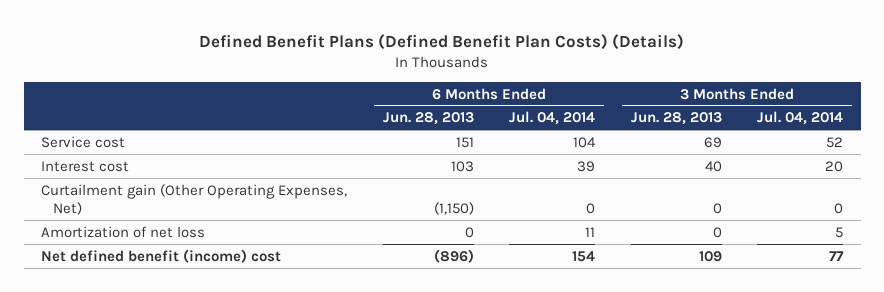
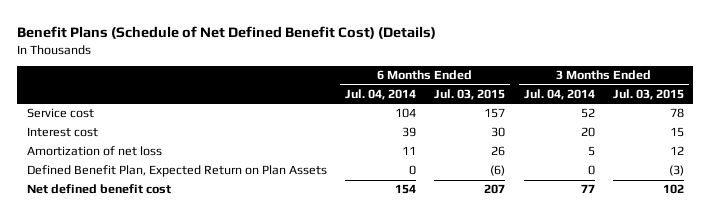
[199,33,685,50] Defined Benefit Plans (Defined Benefit Plan Costs) (Details) -> [17,25,437,39] Benefit Plans (Schedule of Net Defined Benefit Cost) (Details)
[382,112,474,126] Jun. 28, 2013 -> none
[630,112,722,126] Jun. 28, 2013 -> none
none -> [434,88,506,100] Jul. 03, 2015
none -> [613,88,685,100] Jul. 03, 2015
[41,183,348,216] Curtailment gain (Other Operating Expenses, Net) -> none
none -> [26,165,327,178] Defined Benefit Plan, Expected Return on Plan Assets
[41,248,282,263] Net defined benefit (income) cost -> [26,184,171,195] Net defined benefit cost

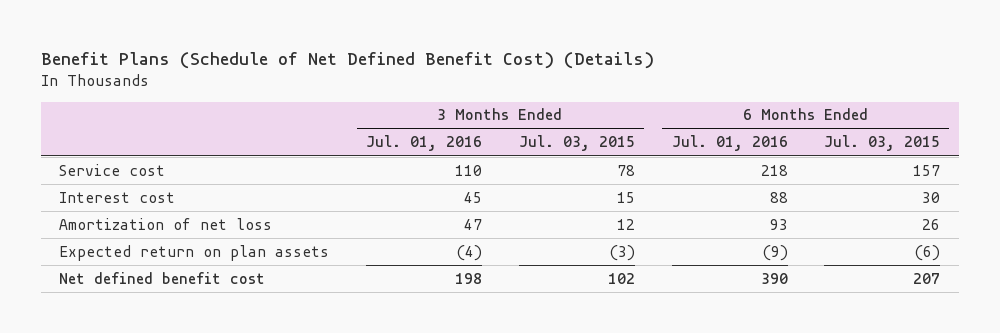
[345,88,417,100] Jul. 04, 2014 -> none
[523,88,595,100] Jul. 04, 2014 -> none
none -> [366,135,483,152] Jul. 01, 2016
none -> [671,135,788,152] Jul. 01, 2016
[26,165,327,178] Defined Benefit Plan, Expected Return on Plan Assets -> [59,244,330,261] Expected return on plan assets

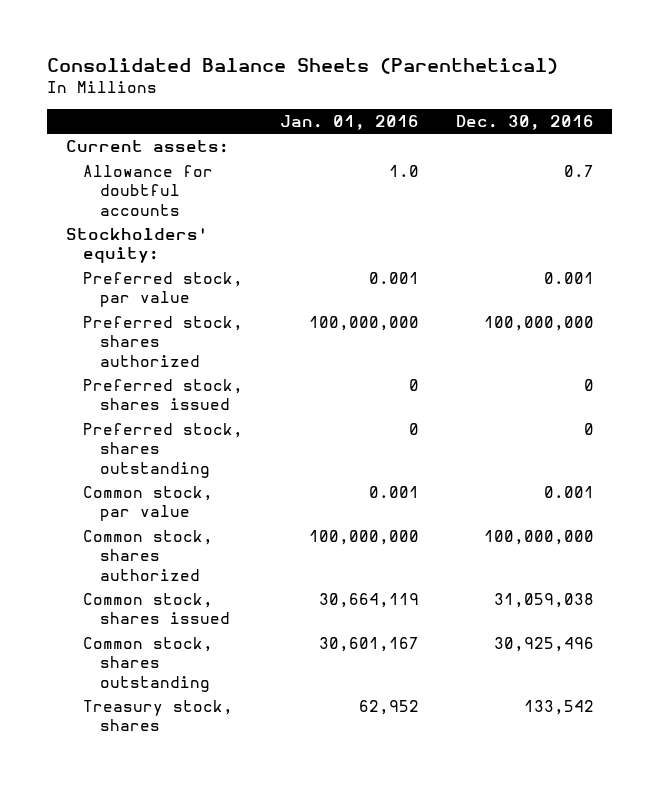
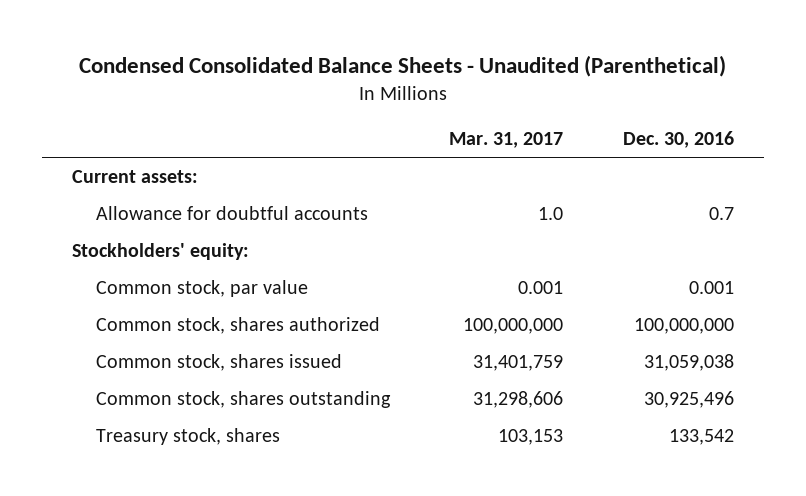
[47,57,559,74] Consolidated Balance Sheets (Parenthetical) -> [79,55,727,78] Condensed Consolidated Balance Sheets - Unaudited (Parenthetical)
[279,114,419,130] Jan. 01, 2016 -> none
none -> [449,132,564,149] Mar. 31, 2017
[83,272,244,308] Preferred stock, par value -> none
[83,316,244,367] Preferred stock, shares authorized -> none
[83,379,244,411] Preferred stock, shares issued -> none
[83,423,244,478] Preferred stock, shares outstanding -> none

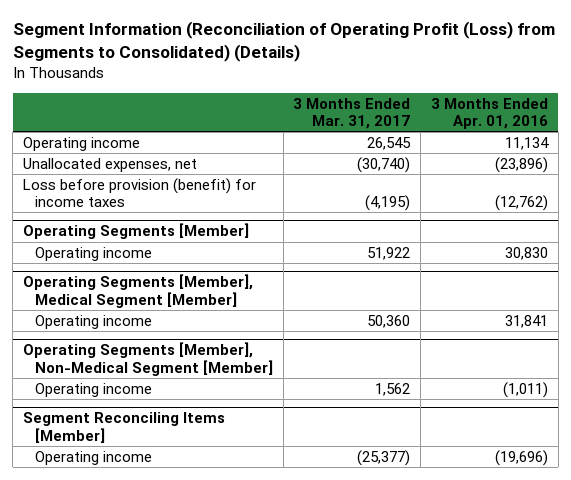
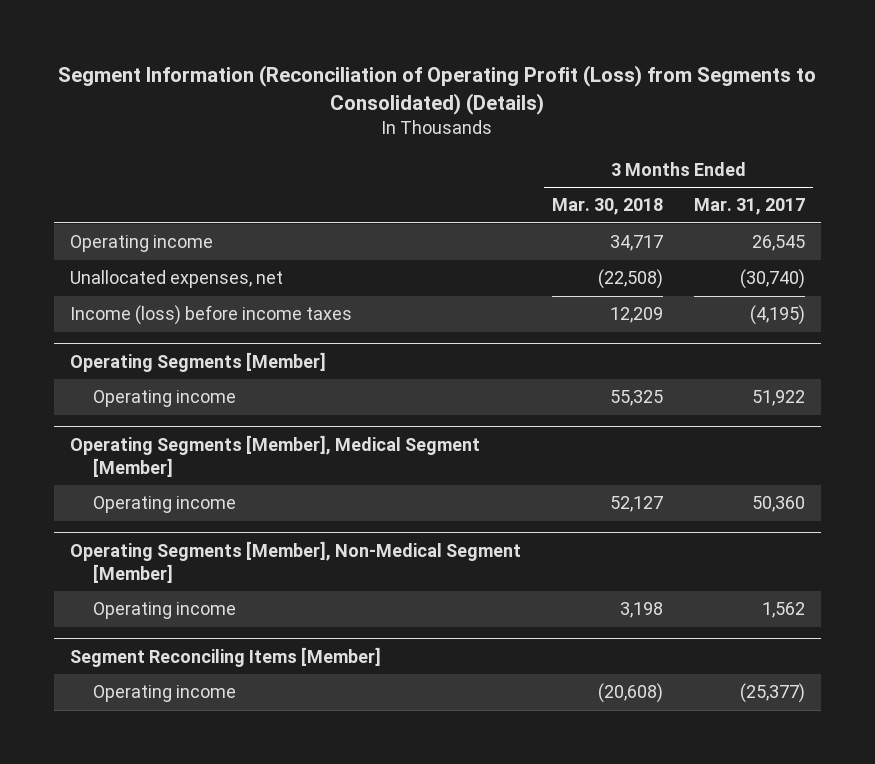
[430,97,548,130] 3 Months Ended Apr. 01, 2016 -> none
none -> [551,198,663,216] Mar. 30, 2018
[22,177,256,208] Loss before provision (benefit) for income taxes -> [69,305,352,326] Income (loss) before income taxes

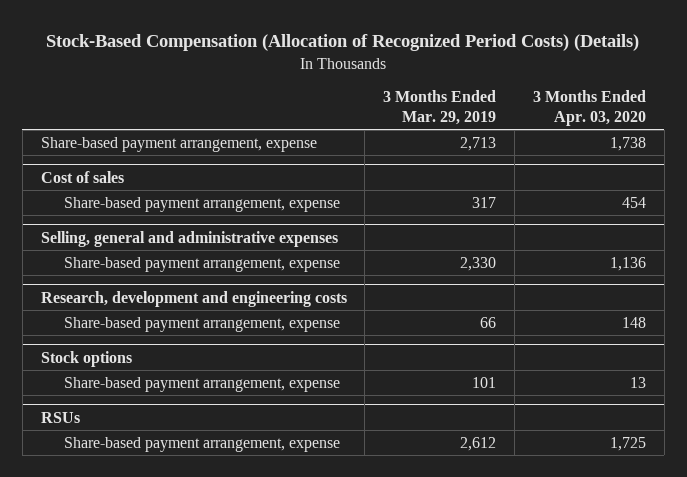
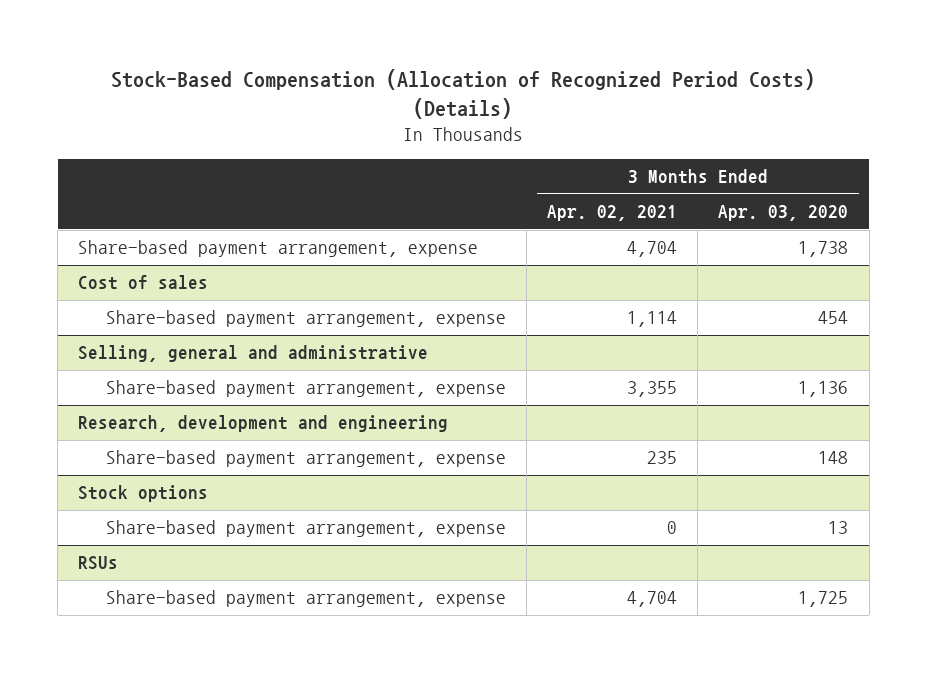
[383,90,497,126] 3 Months Ended Mar. 29, 2019 -> none
none -> [547,205,678,222] Apr. 02, 2021
[40,230,338,247] Selling, general and administrative expenses -> [78,345,429,363] Selling, general and administrative
[40,290,347,307] Research, development and engineering costs -> [78,415,449,433] Research, development and engineering

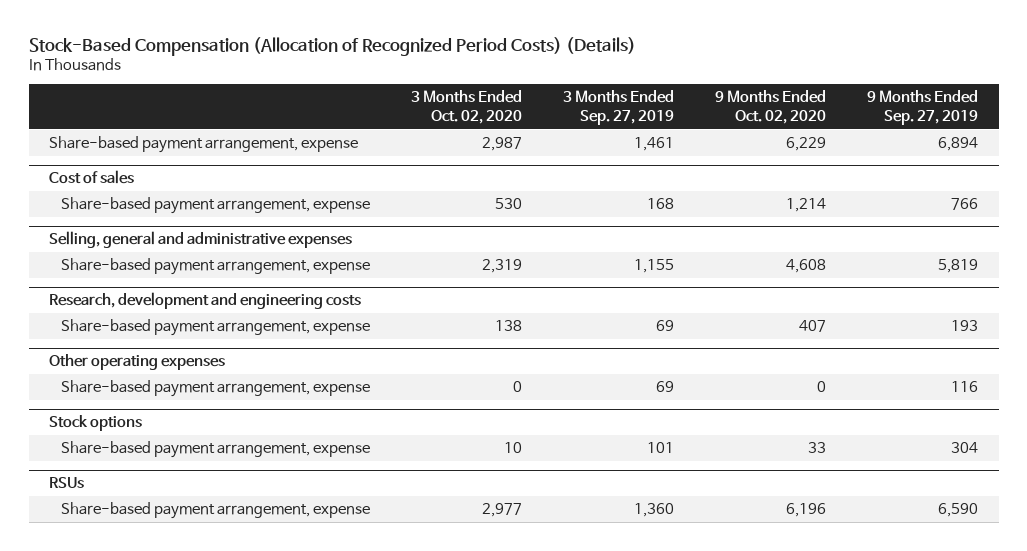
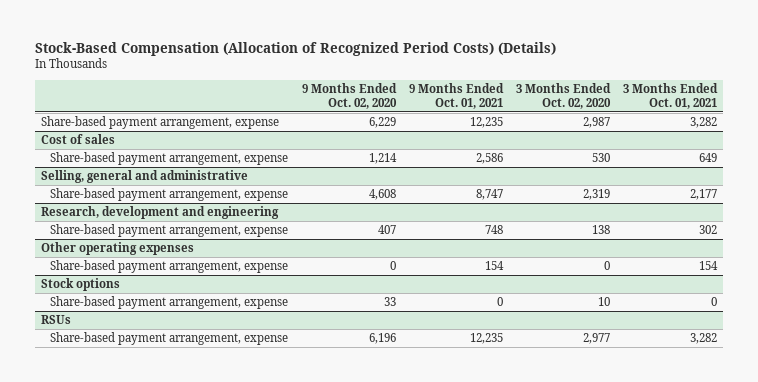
[563,90,675,125] 3 Months Ended Sep. 27, 2019 -> none
[867,90,979,125] 9 Months Ended Sep. 27, 2019 -> none
none -> [408,82,504,110] 9 Months Ended Oct. 01, 2021
none -> [622,82,718,110] 3 Months Ended Oct. 01, 2021
[49,231,353,249] Selling, general and administrative expenses -> [41,169,249,183] Selling, general and administrative
[49,292,362,310] Research, development and engineering costs -> [41,205,280,219] Research, development and engineering

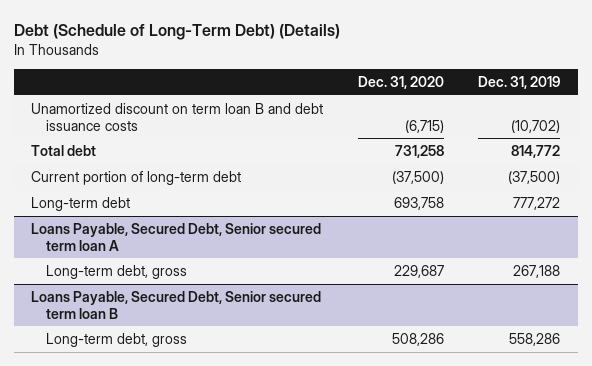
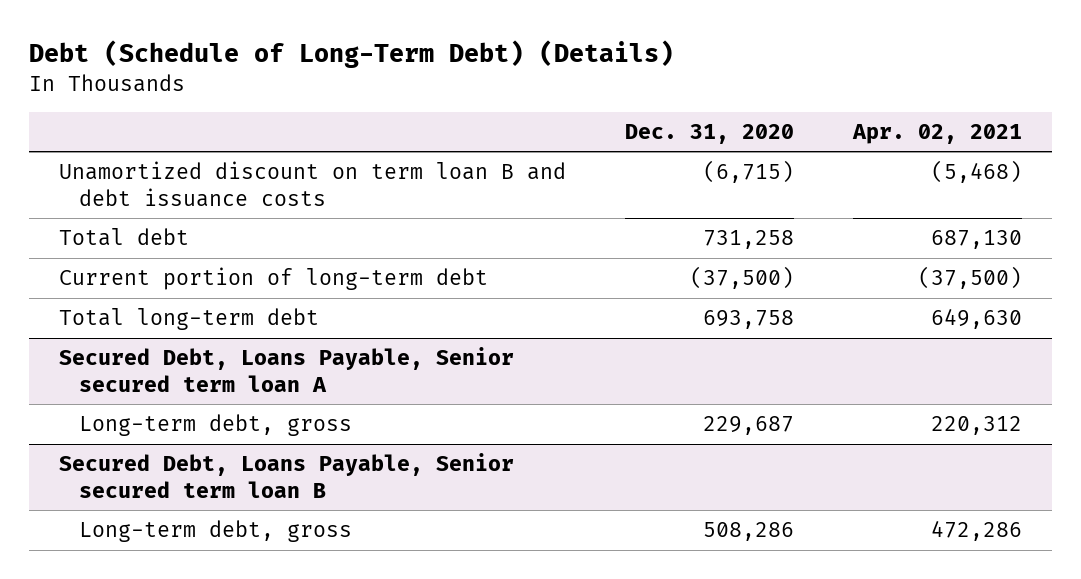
[478,75,561,89] Dec. 31, 2019 -> none
none -> [852,124,1023,145] Apr. 02, 2021
[31,197,131,212] Long-term debt -> [58,308,319,331] Total long-term debt
[31,223,322,251] Loans Payable, Secured Debt, Senior secured term loan A -> [58,347,514,393] Secured Debt, Loans Payable, Senior secured term loan A
[31,291,322,319] Loans Payable, Secured Debt, Senior secured term loan B -> [58,453,514,499] Secured Debt, Loans Payable, Senior secured term loan B

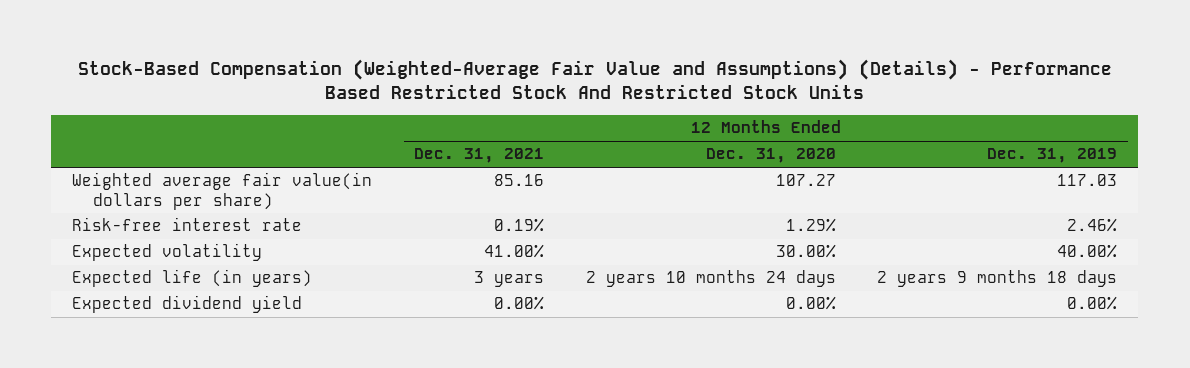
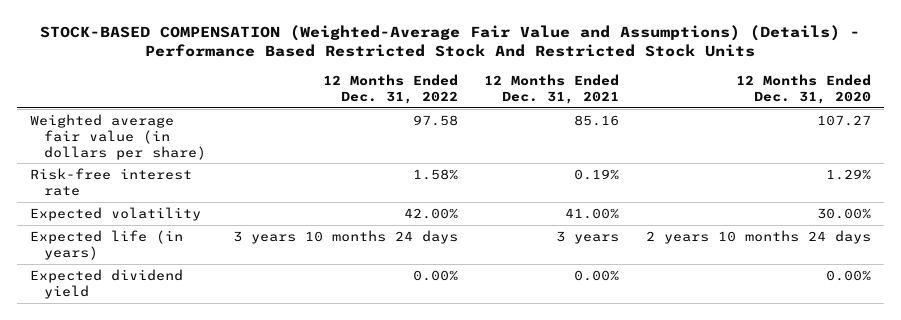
[77,59,1112,100] Stock-Based Compensation (Weighted-Average Fair Value and Assumptions) (Details) - Performance Based Restricted Stock And Restricted Stock Units -> [40,24,861,58] STOCK-BASED COMPENSATION (Weighted-Average Fair Value and Assumptions) (Details) - Performance Based Restricted Stock And Restricted Stock Units
[987,148,1118,164] Dec. 31, 2019 -> none
none -> [322,74,458,104] 12 Months Ended Dec. 31, 2022
[72,172,373,210] Weighted average fair value(in dollars per share) -> [29,113,207,160] Weighted average fair value (in dollars per share)

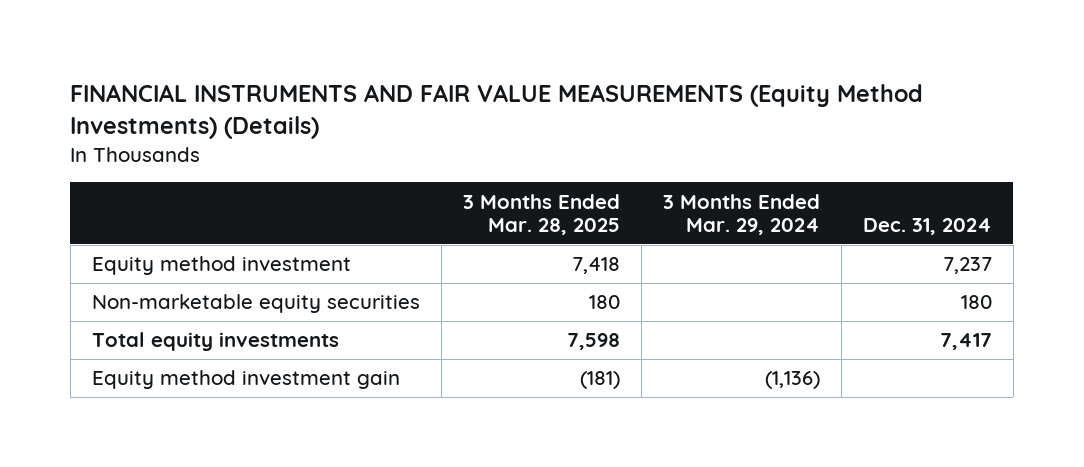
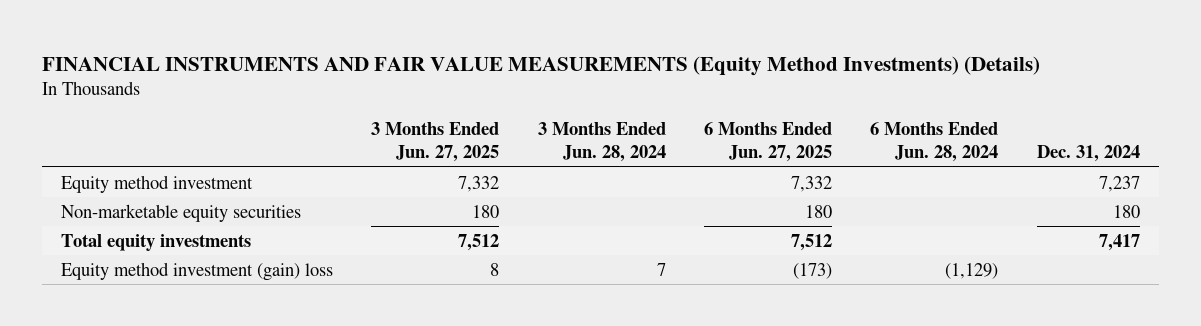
[462,193,620,236] 3 Months Ended Mar. 28, 2025 -> none
[662,193,820,236] 3 Months Ended Mar. 29, 2024 -> none
none -> [371,121,500,163] 3 Months Ended Jun. 27, 2025
none -> [537,121,666,163] 3 Months Ended Jun. 28, 2024
none -> [704,121,833,163] 6 Months Ended Jun. 27, 2025
none -> [870,121,999,163] 6 Months Ended Jun. 28, 2024
[91,370,400,390] Equity method investment gain -> [61,261,334,281] Equity method investment (gain) loss

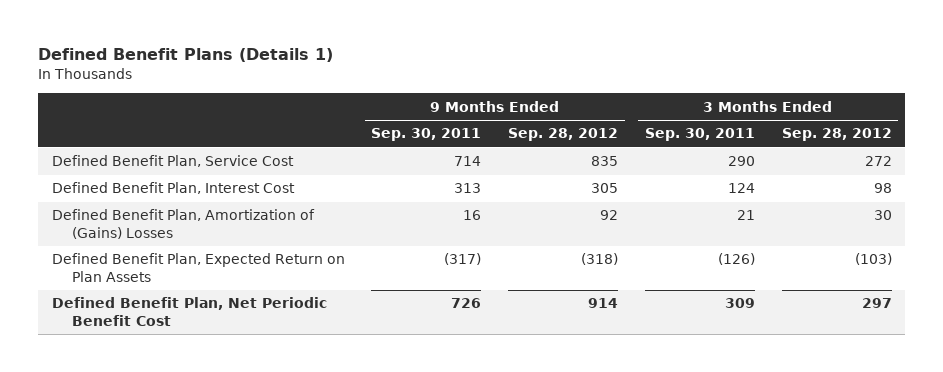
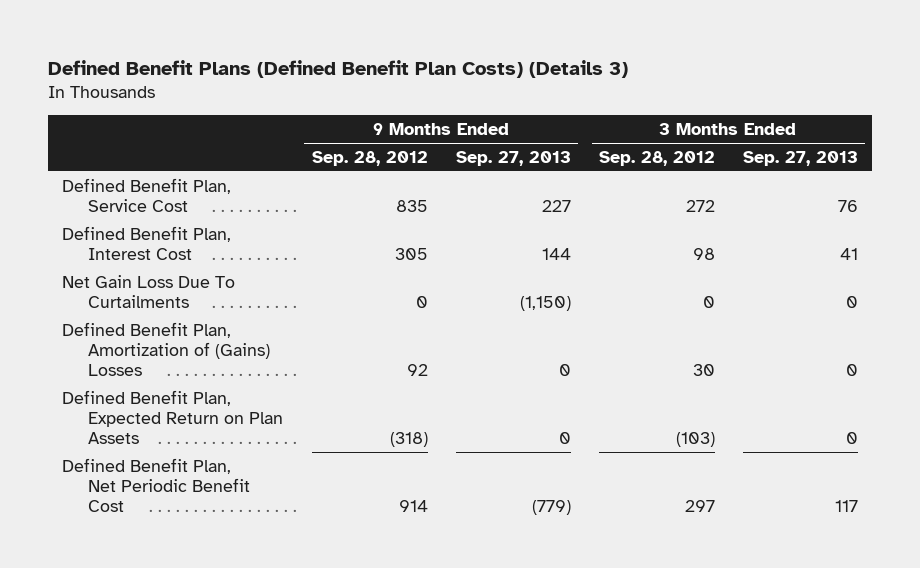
[38,48,334,63] Defined Benefit Plans (Details 1) -> [47,59,628,78] Defined Benefit Plans (Defined Benefit Plan Costs) (Details 3)
[371,128,482,142] Sep. 30, 2011 -> none
[644,128,755,142] Sep. 30, 2011 -> none
none -> [455,150,571,166] Sep. 27, 2013
none -> [742,150,858,166] Sep. 27, 2013
none -> [61,274,235,309] Net Gain Loss Due To Curtailments

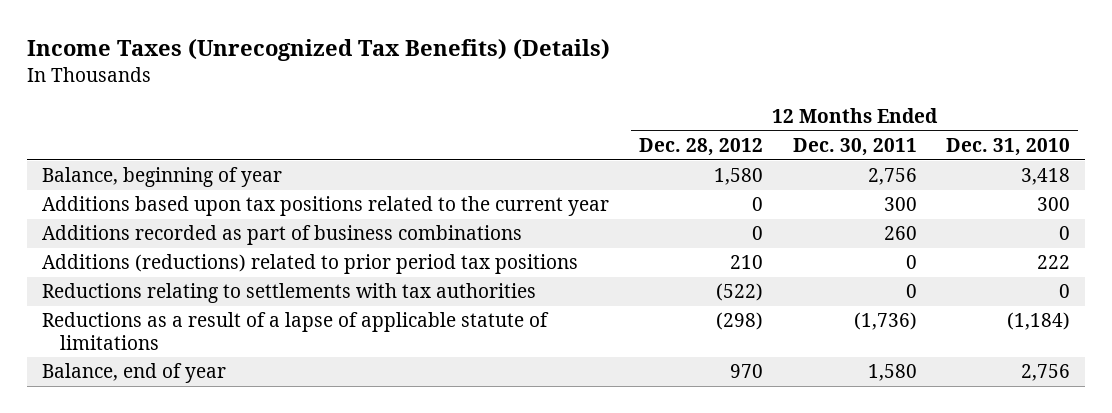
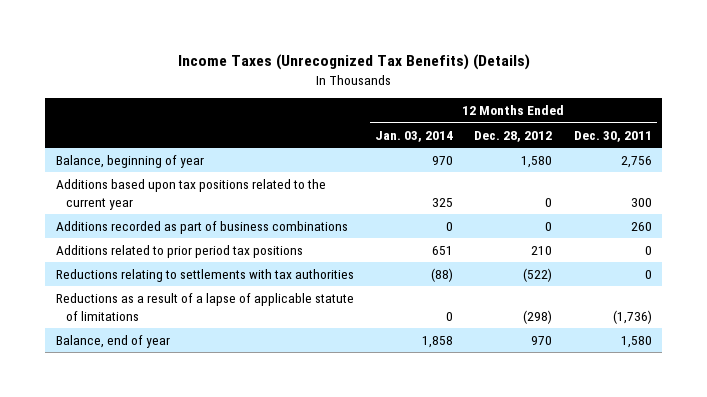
[946,138,1071,157] Dec. 31, 2010 -> none
none -> [375,130,454,142] Jan. 03, 2014
[41,254,578,275] Additions (reductions) related to prior period tax positions -> [55,245,303,259] Additions related to prior period tax positions

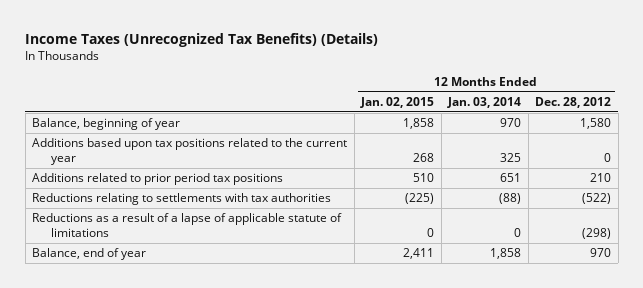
[573,130,652,142] Dec. 30, 2011 -> none
none -> [360,96,435,108] Jan. 02, 2015
[55,221,348,235] Additions recorded as part of business combinations -> none

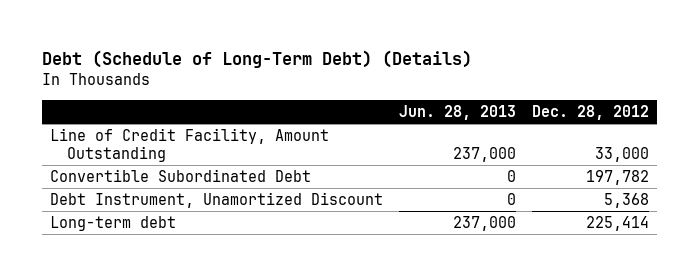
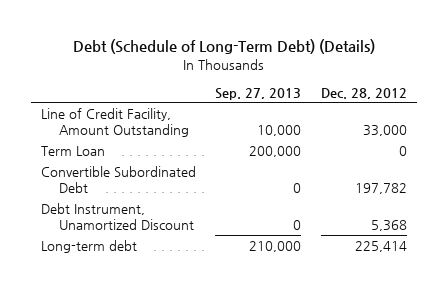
[399,104,517,120] Jun. 28, 2013 -> none
none -> [215,87,302,100] Sep. 27, 2013
none -> [40,145,105,156] Term Loan

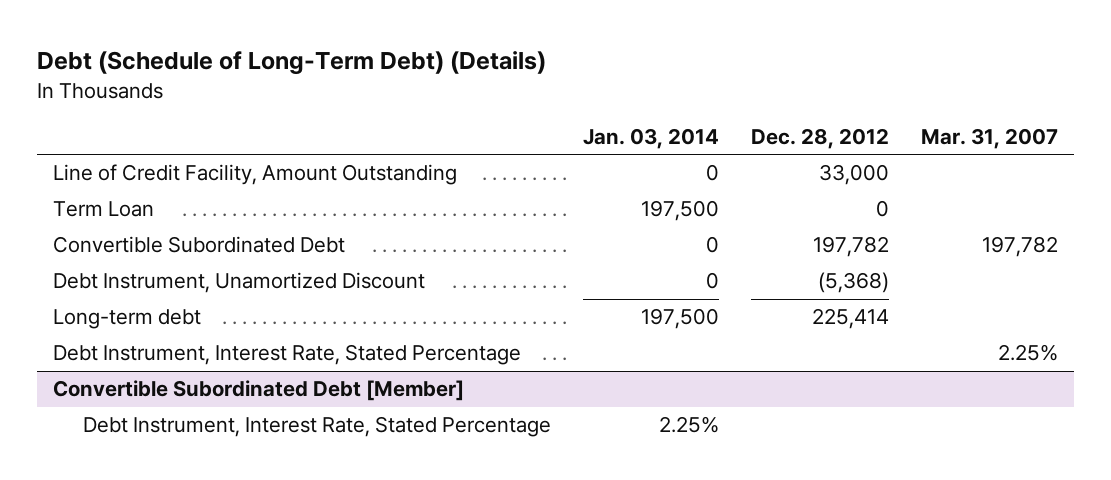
[215,87,302,100] Sep. 27, 2013 -> none
none -> [583,127,720,149] Jan. 03, 2014
none -> [921,127,1059,149] Mar. 31, 2007
[370,219,407,231] 5,368 -> [818,272,890,294] (5,368)
none -> [52,344,521,366] Debt Instrument, Interest Rate, Stated Percentage
none -> [52,380,464,402] Convertible Subordinated Debt [Member]
none -> [83,416,552,438] Debt Instrument, Interest Rate, Stated Percentage

